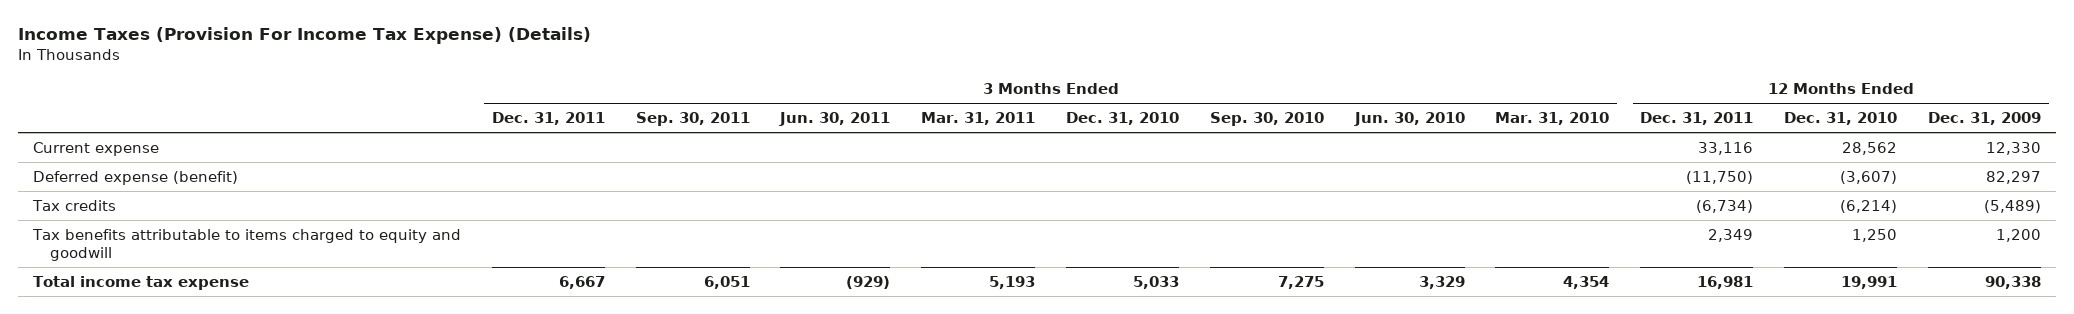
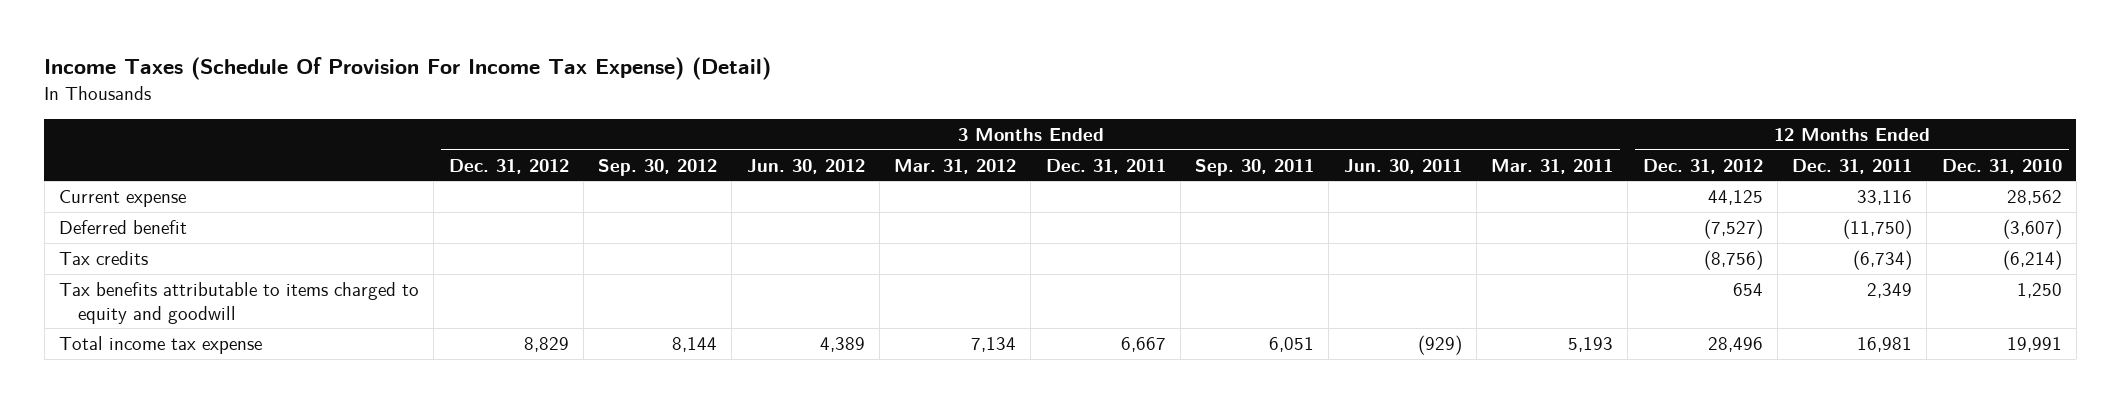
[17,27,591,45] Income Taxes (Provision For Income Tax Expense) (Details) -> [44,57,772,81] Income Taxes (Schedule Of Provision For Income Tax Expense) (Detail)
[1066,112,1180,126] Dec. 31, 2010 -> none
[1209,112,1324,127] Sep. 30, 2010 -> none
[1353,112,1465,127] Jun. 30, 2010 -> none
[1495,112,1610,126] Mar. 31, 2010 -> none
[1927,112,2041,126] Dec. 31, 2009 -> none
none -> [448,158,569,174] Dec. 31, 2012
none -> [598,158,718,176] Sep. 30, 2012
none -> [746,158,865,174] Jun. 30, 2012
none -> [894,158,1017,174] Mar. 31, 2012
none -> [1642,158,1763,174] Dec. 31, 2012
[33,170,239,185] Deferred expense (benefit) -> [59,220,188,235] Deferred benefit

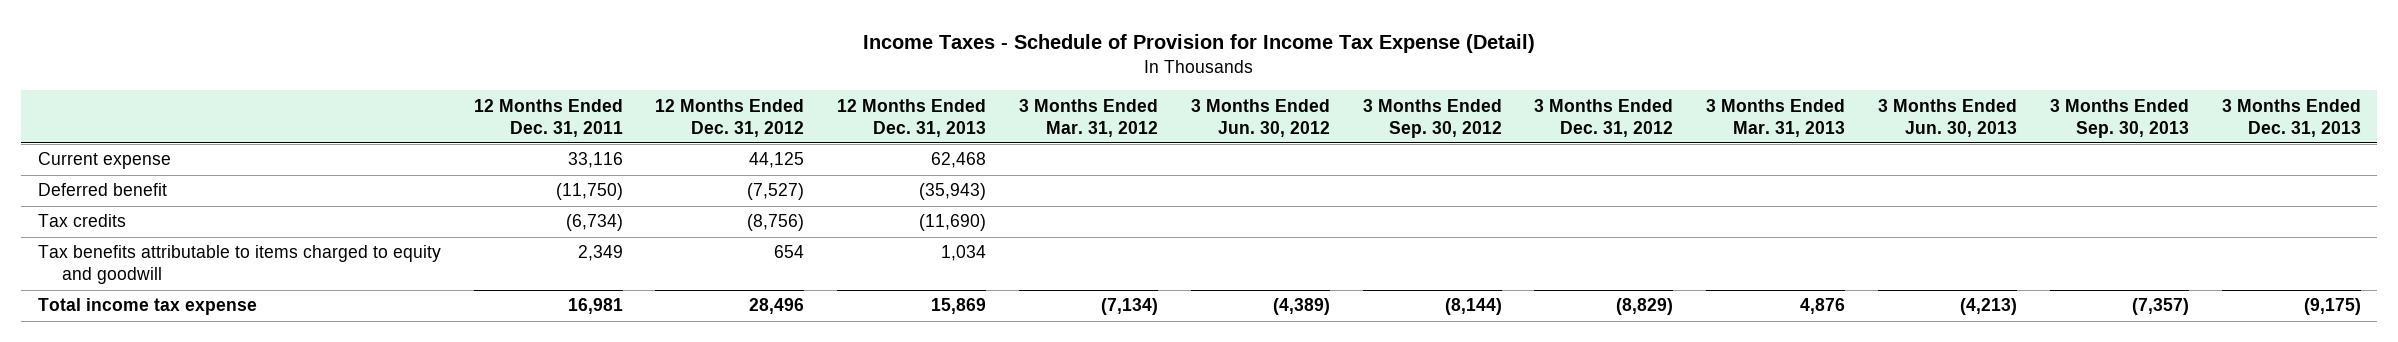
[44,57,772,81] Income Taxes (Schedule Of Provision For Income Tax Expense) (Detail) -> [863,33,1536,53] Income Taxes - Schedule of Provision for Income Tax Expense (Detail)
[1045,158,1166,174] Dec. 31, 2011 -> none
[1195,158,1315,176] Sep. 30, 2011 -> none
[1343,158,1462,174] Jun. 30, 2011 -> none
[1491,158,1614,174] Mar. 31, 2011 -> none
[1941,158,2062,174] Dec. 31, 2010 -> none
none -> [837,98,987,137] 12 Months Ended Dec. 31, 2013
none -> [1706,98,1846,137] 3 Months Ended Mar. 31, 2013
none -> [1878,98,2018,137] 3 Months Ended Jun. 30, 2013
none -> [2049,98,2189,138] 3 Months Ended Sep. 30, 2013
none -> [2221,98,2361,137] 3 Months Ended Dec. 31, 2013
[523,337,569,353] 8,829 -> [1616,298,1674,316] (8,829)
[672,337,718,353] 8,144 -> [1444,298,1502,316] (8,144)
[819,337,865,353] 4,389 -> [1272,298,1330,316] (4,389)
[971,337,1017,353] 7,134 -> [1101,298,1159,316] (7,134)

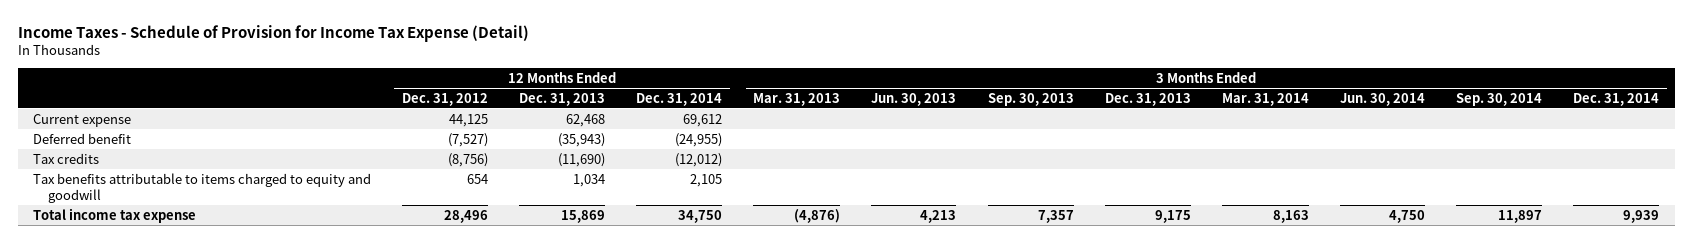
[473,98,623,137] 12 Months Ended Dec. 31, 2011 -> none
[1019,98,1159,137] 3 Months Ended Mar. 31, 2012 -> none
[1190,98,1330,137] 3 Months Ended Jun. 30, 2012 -> none
[1362,98,1502,138] 3 Months Ended Sep. 30, 2012 -> none
[1534,98,1674,137] 3 Months Ended Dec. 31, 2012 -> none
none -> [636,92,723,106] Dec. 31, 2014
none -> [1221,92,1309,106] Mar. 31, 2014
none -> [1339,92,1425,106] Jun. 30, 2014
none -> [1455,92,1542,106] Sep. 30, 2014
none -> [1572,92,1659,106] Dec. 31, 2014
[1800,298,1846,315] 4,876 -> [794,208,841,223] (4,876)
[1960,298,2018,316] (4,213) -> [920,209,957,223] 4,213
[2131,298,2189,316] (7,357) -> [1037,209,1074,223] 7,357
[2303,298,2361,316] (9,175) -> [1154,209,1191,223] 9,175

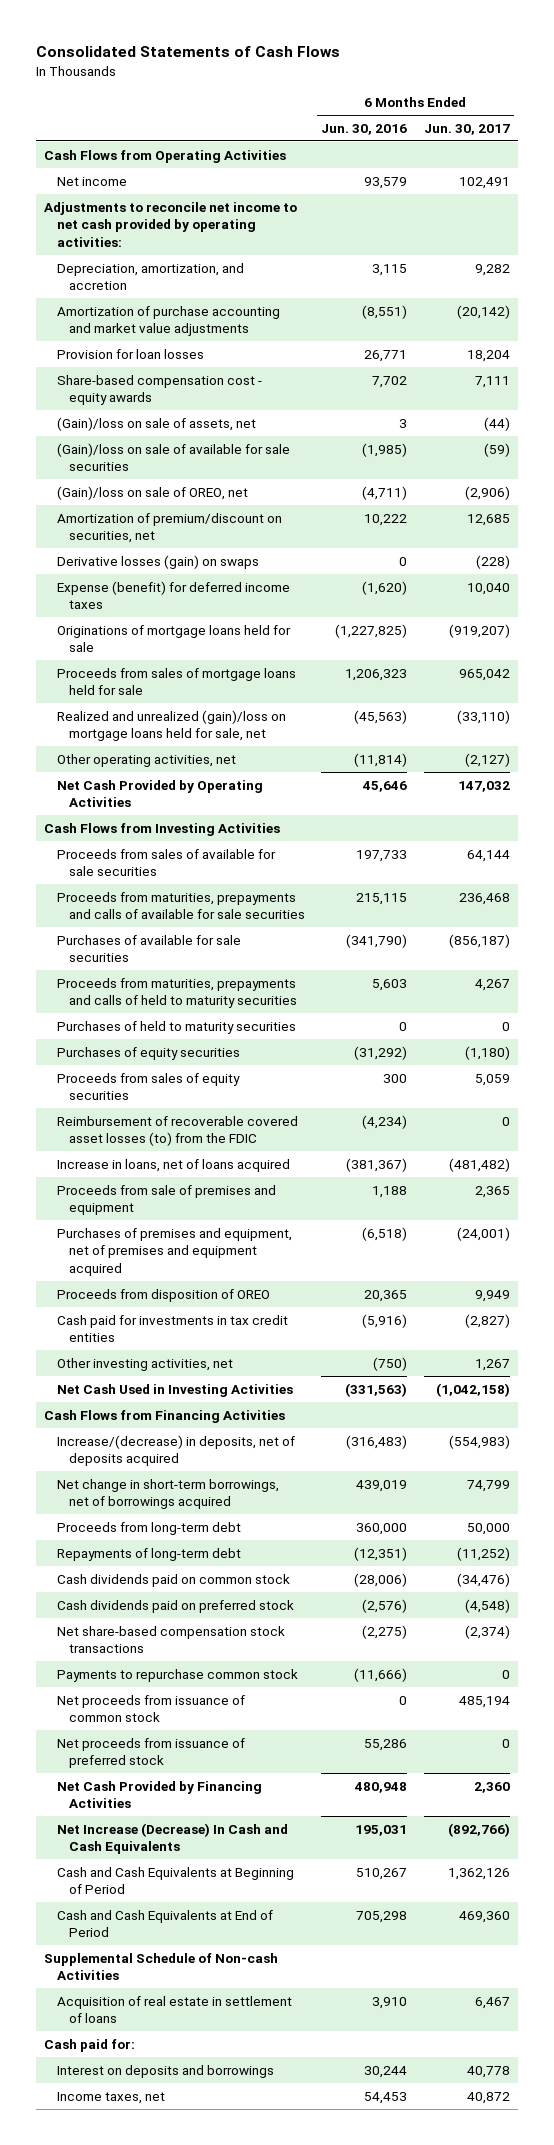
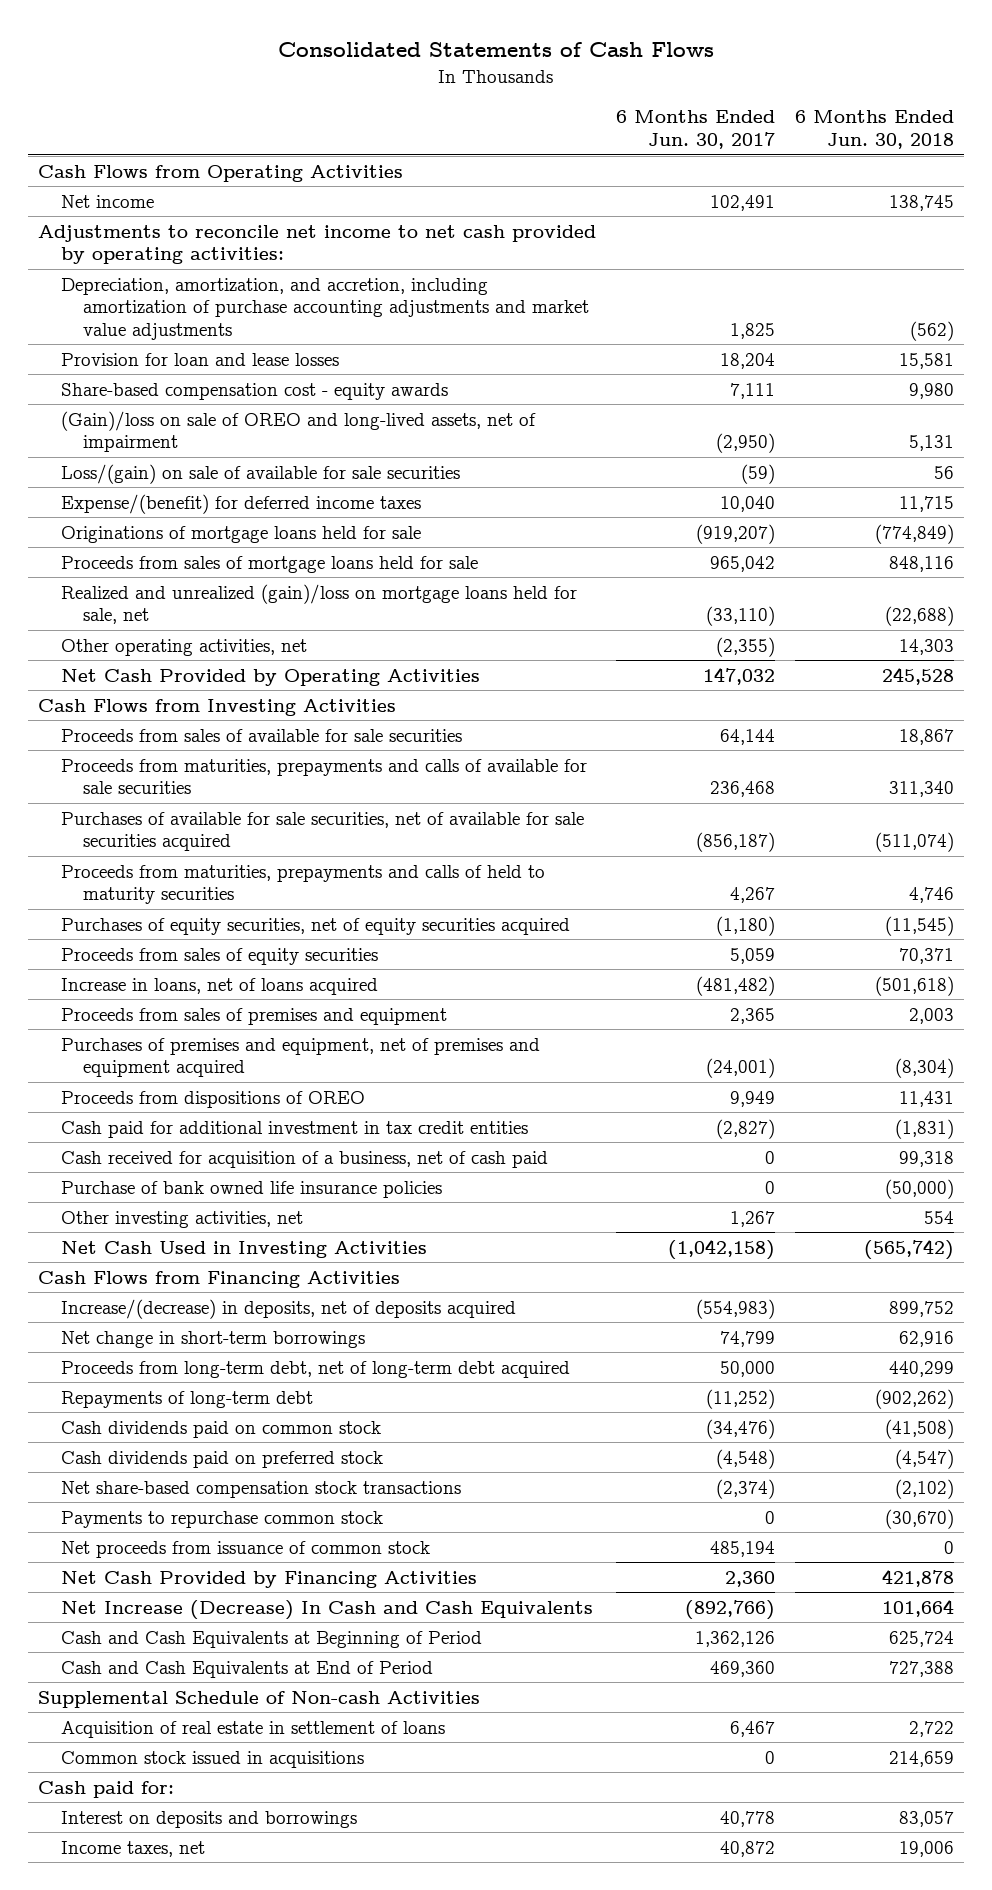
[321,123,408,135] Jun. 30, 2016 -> none
none -> [794,110,954,149] 6 Months Ended Jun. 30, 2018
[56,305,280,337] Amortization of purchase accounting and market value adjustments -> none
[56,262,244,291] Depreciation, amortization, and accretion -> [60,277,590,340] Depreciation, amortization, and accretion, including amortization of purchase accounting adjustments and market value adjustments
[474,263,510,276] 9,282 -> [729,322,775,339] 1,825
[56,348,204,359] Provision for loan losses -> [60,352,339,366] Provision for loan and lease losses
[56,485,248,500] (Gain)/loss on sale of OREO, net -> none
[56,512,282,544] Amortization of premium/discount on securities, net -> none
[56,554,259,569] Derivative losses (gain) on swaps -> none
[56,416,256,431] (Gain)/loss on sale of assets, net -> [60,410,536,453] (Gain)/loss on sale of OREO and long-lived assets, net of impairment
[483,416,510,431] (44) -> [715,433,775,454] (2,950)
[56,442,290,472] (Gain)/loss on sale of available for sale securities -> [60,463,460,484] Loss/(gain) on sale of available for sale securities
[56,580,290,610] Expense (benefit) for deferred income taxes -> [60,493,421,514] Expense/(benefit) for deferred income taxes
[464,752,510,767] (2,127) -> [715,636,775,657] (2,355)
[56,934,241,963] Purchases of available for sale securities -> [60,811,584,852] Purchases of available for sale securities, net of available for sale securities acquired
[56,1020,296,1034] Purchases of held to maturity securities -> none
[56,1046,240,1060] Purchases of equity securities -> [60,917,570,935] Purchases of equity securities, net of equity securities acquired
[56,1115,298,1147] Reimbursement of recoverable covered asset losses (to) from the FDIC -> none
[56,1184,276,1216] Proceeds from sale of premises and equipment -> [60,1007,447,1025] Proceeds from sales of premises and equipment
[56,1288,270,1302] Proceeds from disposition of OREO -> [60,1090,365,1108] Proceeds from dispositions of OREO
[56,1314,288,1343] Cash paid for investments in tax credit entities -> [60,1120,528,1138] Cash paid for additional investment in tax credit entities
none -> [60,1150,548,1168] Cash received for acquisition of a business, net of cash paid
none -> [60,1180,442,1198] Purchase of bank owned life insurance policies
[56,1478,279,1510] Net change in short-term borrowings, net of borrowings acquired -> [60,1330,365,1348] Net change in short-term borrowings
[56,1521,241,1535] Proceeds from long-term debt -> [60,1360,570,1378] Proceeds from long-term debt, net of long-term debt acquired
[56,1737,245,1769] Net proceeds from issuance of preferred stock -> none
none -> [60,1750,364,1768] Common stock issued in acquisitions

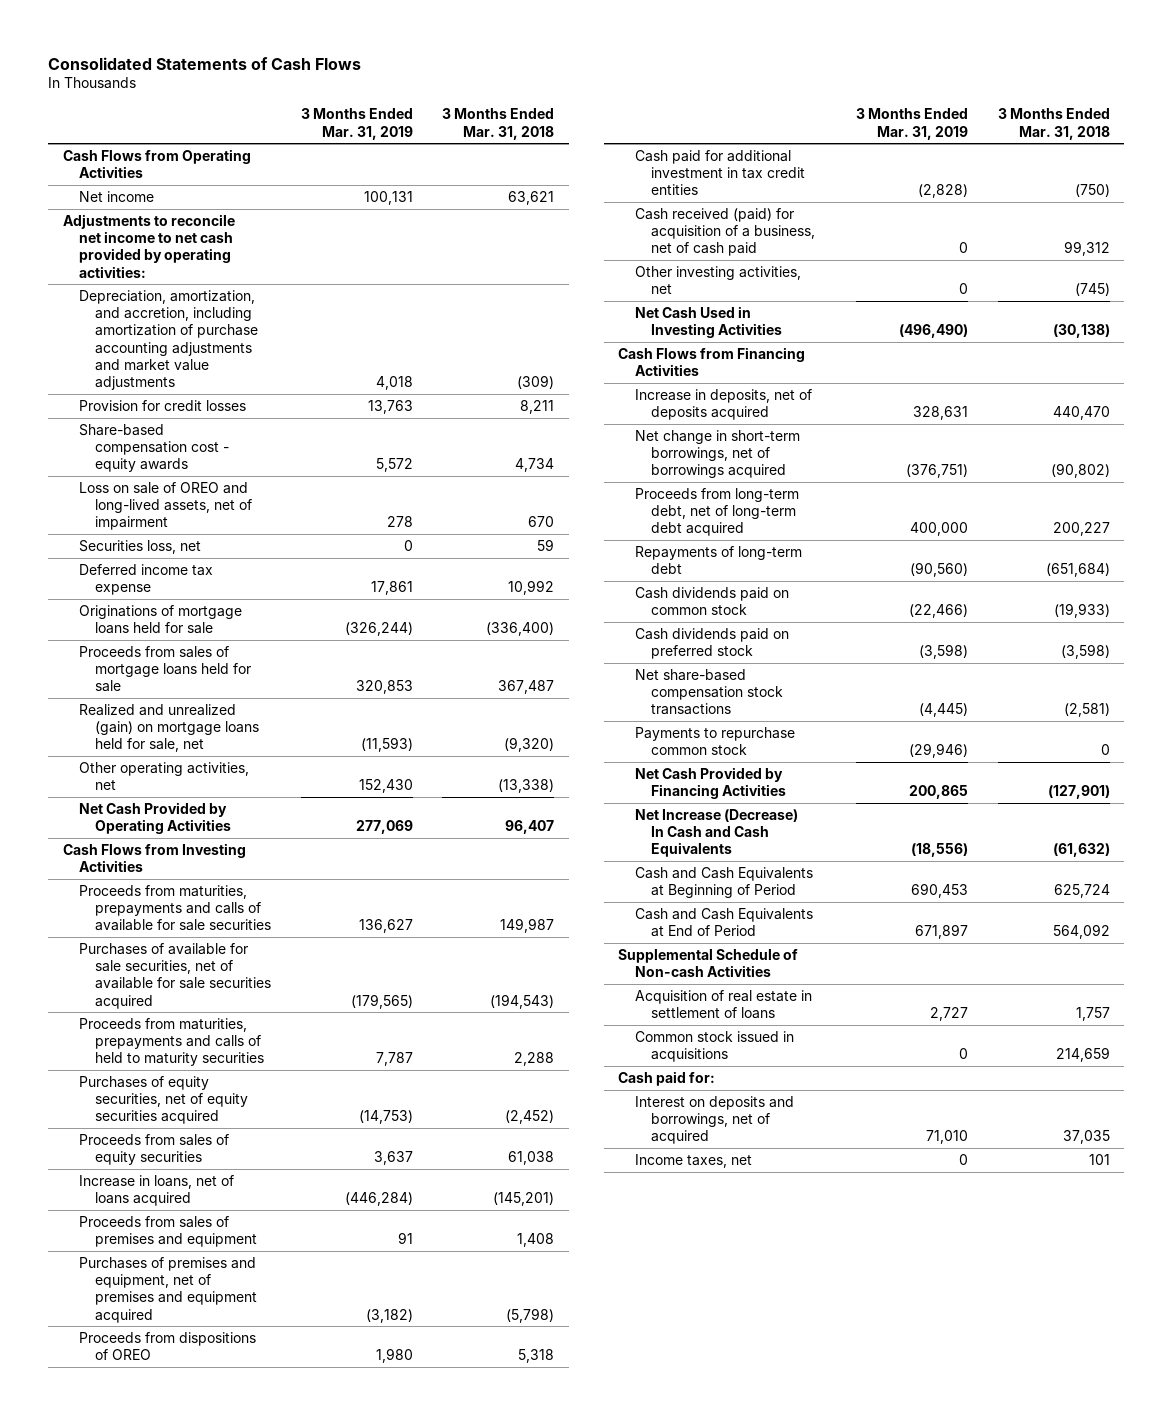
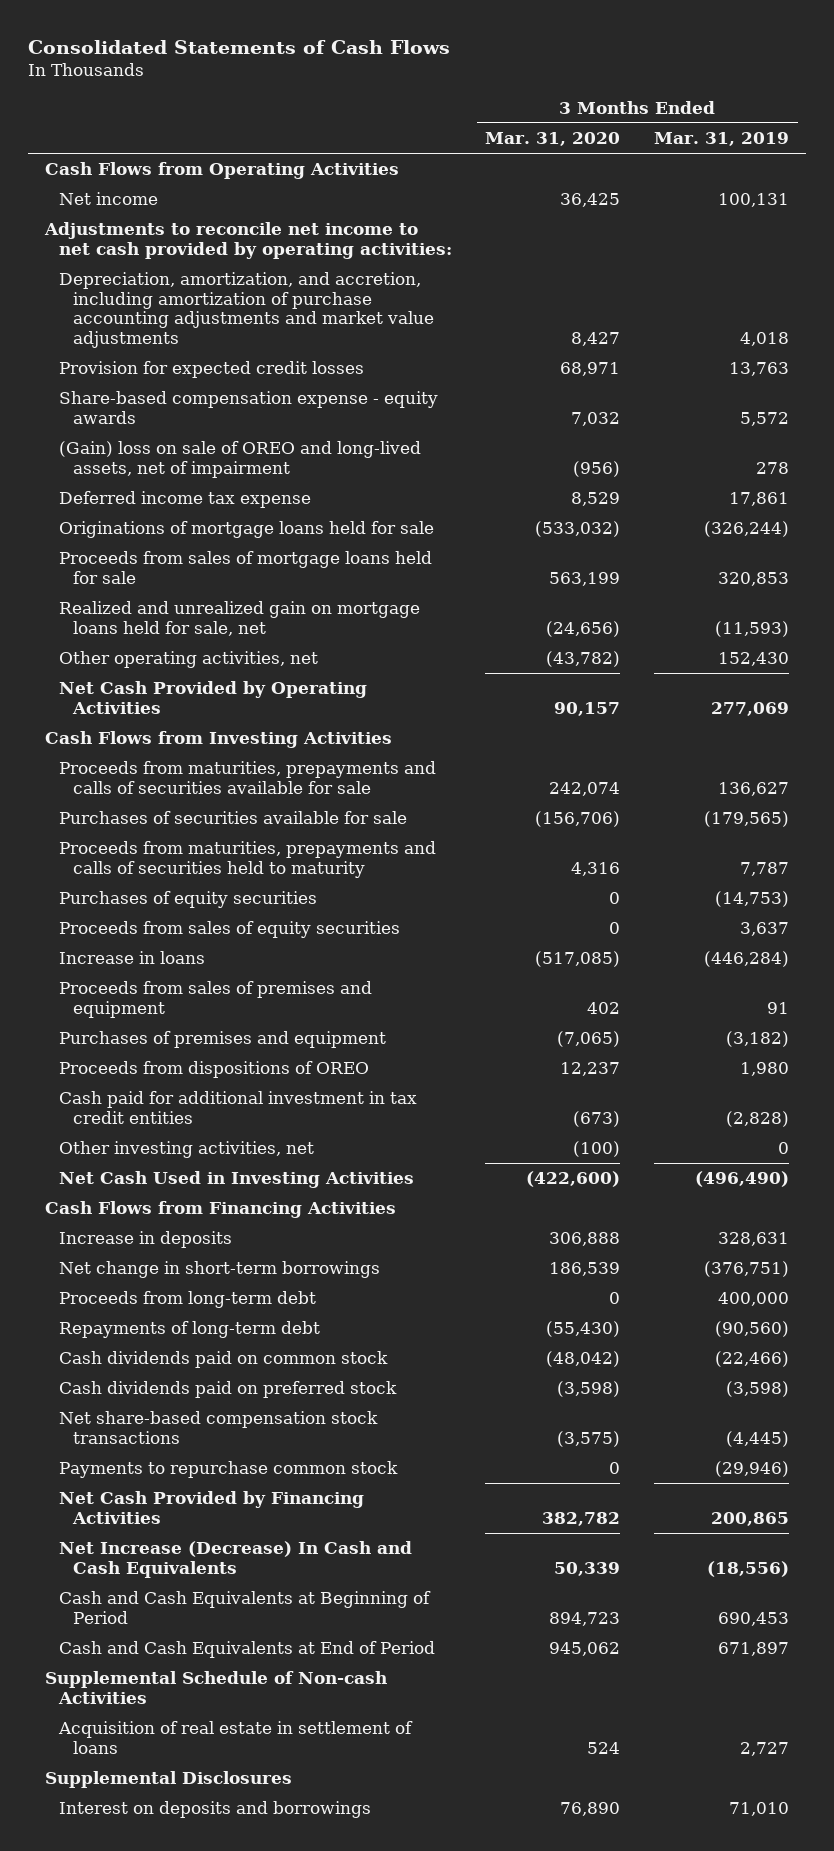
[442,108,555,140] 3 Months Ended Mar. 31, 2018 -> none
none -> [485,132,621,147] Mar. 31, 2020
[78,539,201,554] Securities loss, net -> none
[78,399,246,411] Provision for credit losses -> [58,361,364,379] Provision for expected credit losses
[78,423,230,473] Share-based compensation cost - equity awards -> [58,391,438,424] Share-based compensation expense - equity awards
[78,481,253,531] Loss on sale of OREO and long-lived assets, net of impairment -> [58,441,421,478] (Gain) loss on sale of OREO and long-lived assets, net of impairment
[78,703,260,753] Realized and unrealized (gain) on mortgage loans held for sale, net -> [58,601,420,636] Realized and unrealized gain on mortgage loans held for sale, net
[78,884,272,932] Proceeds from maturities, prepayments and calls of available for sale securities -> [58,761,436,794] Proceeds from maturities, prepayments and calls of securities available for sale
[78,942,272,1009] Purchases of available for sale securities, net of available for sale securities acquired -> [58,811,407,825] Purchases of securities available for sale
[78,1017,265,1067] Proceeds from maturities, prepayments and calls of held to maturity securities -> [58,841,436,878] Proceeds from maturities, prepayments and calls of securities held to maturity
[78,1075,249,1125] Purchases of equity securities, net of equity securities acquired -> [58,891,317,909] Purchases of equity securities
[78,1174,234,1207] Increase in loans, net of loans acquired -> [58,951,205,965] Increase in loans
[78,1256,258,1323] Purchases of premises and equipment, net of premises and equipment acquired -> [58,1031,386,1049] Purchases of premises and equipment
[634,207,815,257] Cash received (paid) for acquisition of a business, net of cash paid -> none
[634,388,812,421] Increase in deposits, net of deposits acquired -> [58,1231,232,1249] Increase in deposits
[634,429,800,479] Net change in short-term borrowings, net of borrowings acquired -> [58,1261,380,1279] Net change in short-term borrowings
[634,487,799,537] Proceeds from long-term debt, net of long-term debt acquired -> [58,1291,316,1309] Proceeds from long-term debt
[634,1030,794,1063] Common stock issued in acquisitions -> none
[618,1070,716,1086] Cash paid for: -> none
[634,1153,752,1168] Income taxes, net -> none
none -> [44,1771,292,1789] Supplemental Disclosures
[634,1095,794,1145] Interest on deposits and borrowings, net of acquired -> [58,1801,371,1819] Interest on deposits and borrowings

